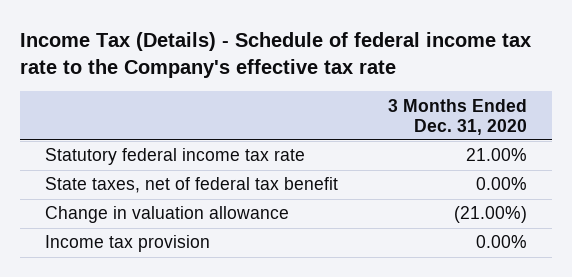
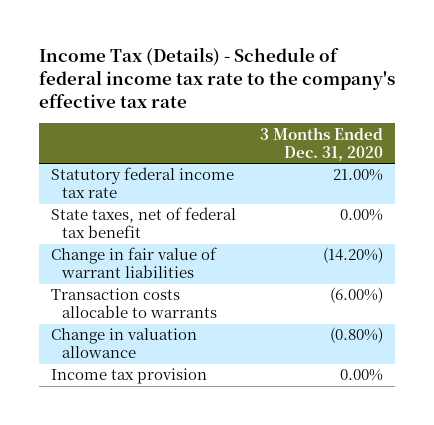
[19,31,531,78] Income Tax (Details) - Schedule of federal income tax rate to the Company's effective tax rate -> [38,47,395,109] Income Tax (Details) - Schedule of federal income tax rate to the company's effective tax rate
none -> [50,247,217,279] Change in fair value of warrant liabilities
none -> [50,288,218,319] Transaction costs allocable to warrants
[453,206,527,224] (21.00%) -> [330,327,384,344] (0.80%)

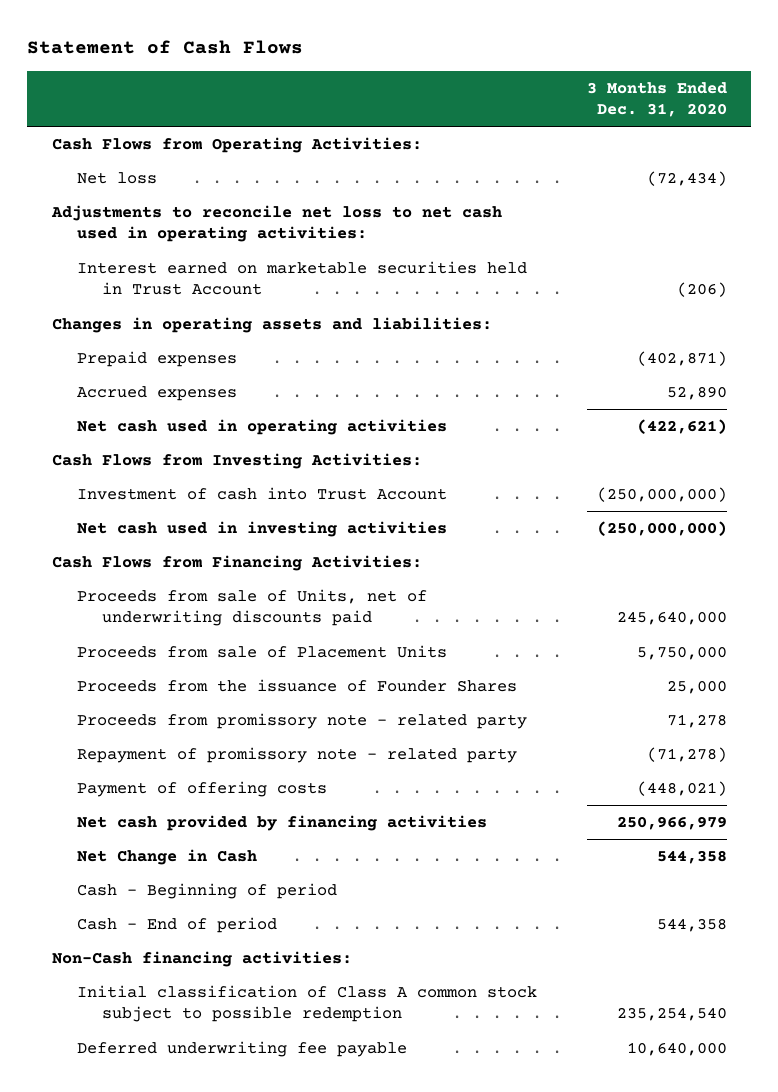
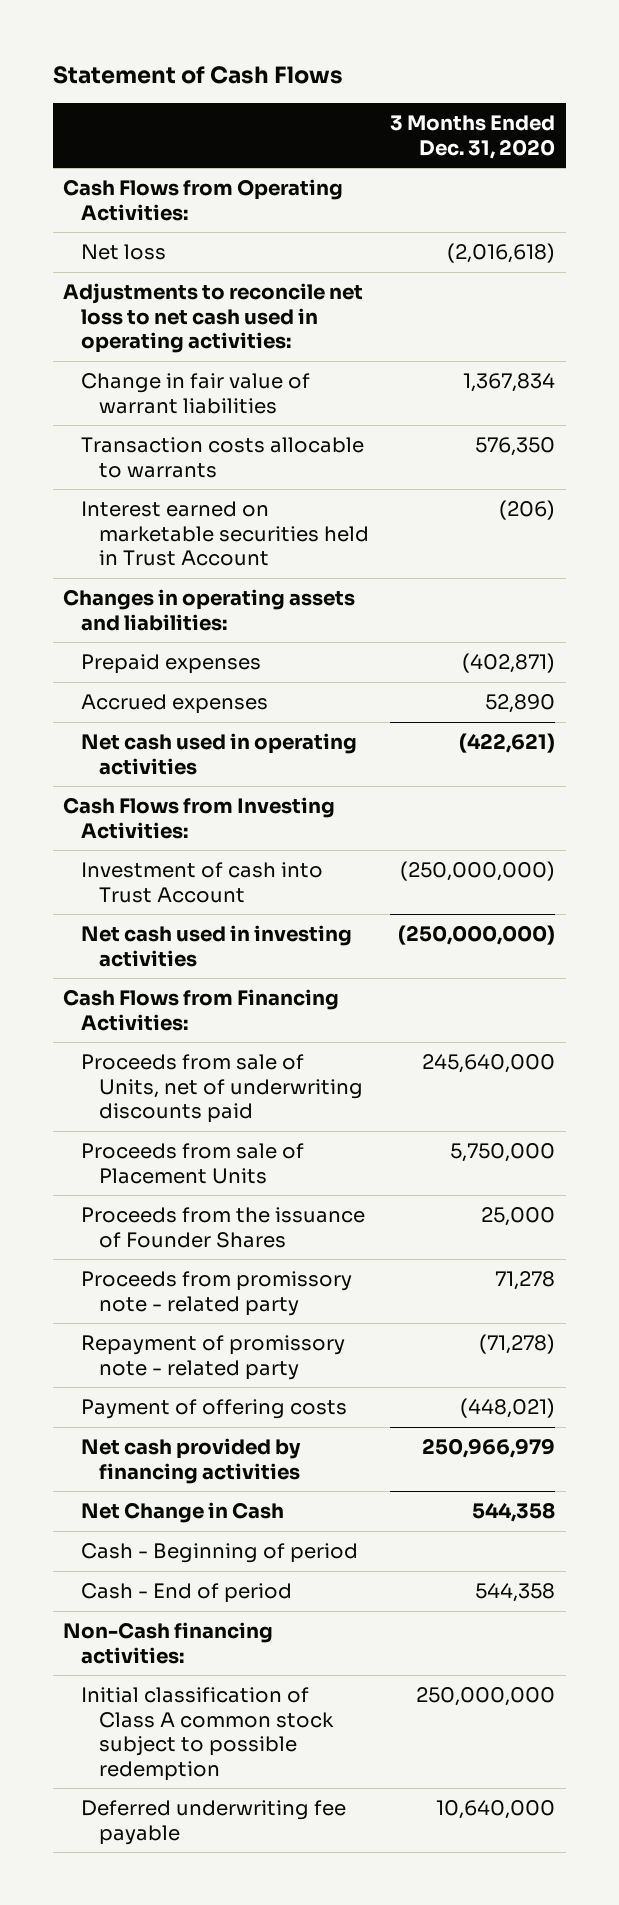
[646,171,727,187] (72,434) -> [447,243,556,264] (2,016,618)
none -> [81,373,311,414] Change in fair value of warrant liabilities
none -> [81,437,365,478] Transaction costs allocable to warrants
[616,1007,727,1022] 235,254,540 -> [416,1687,556,1707] 250,000,000

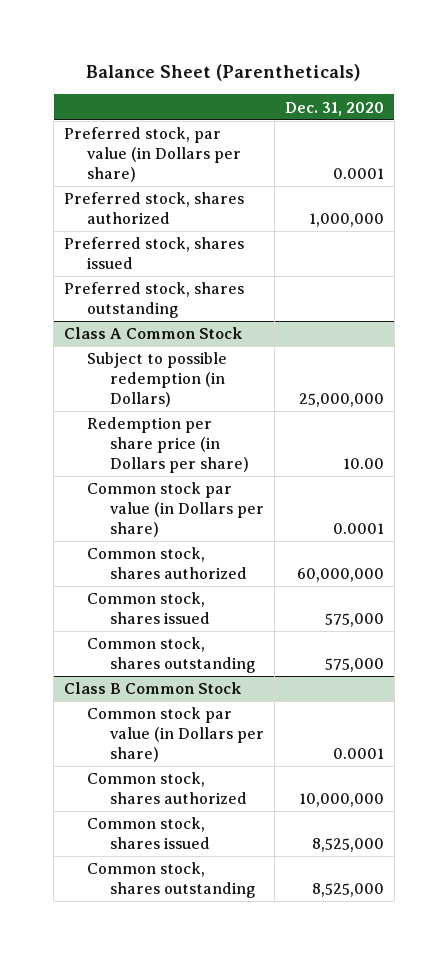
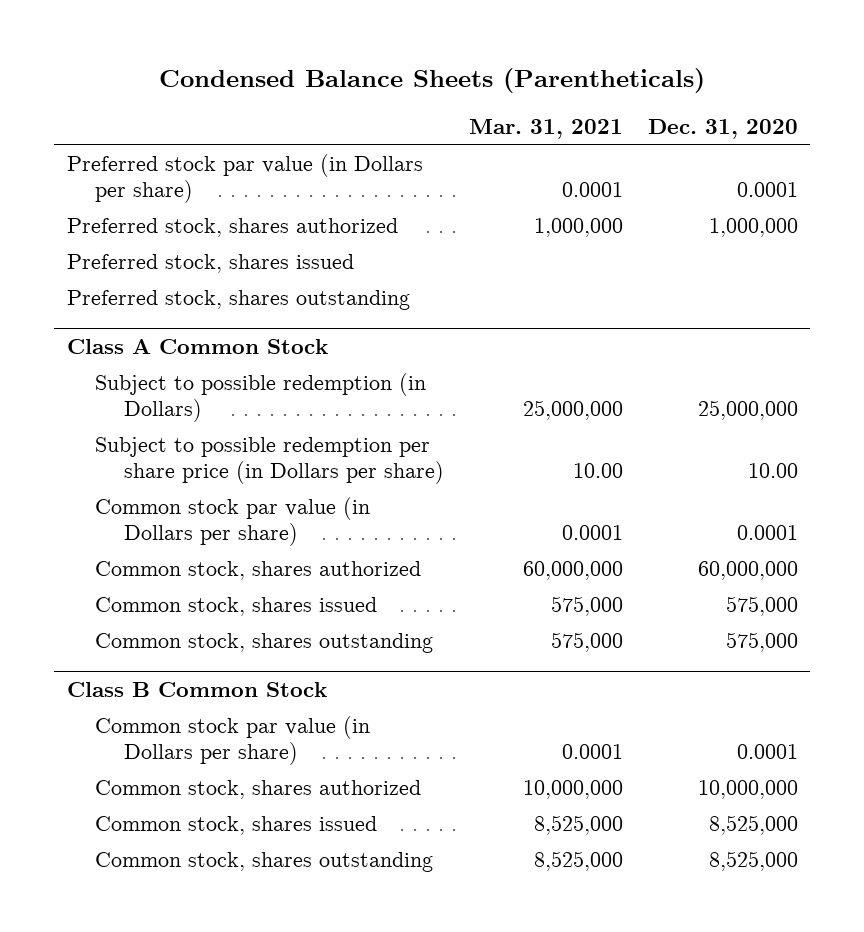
[85,64,361,82] Balance Sheet (Parentheticals) -> [159,68,706,94] Condensed Balance Sheets (Parentheticals)
none -> [468,119,623,140] Mar. 31, 2021
[63,127,242,182] Preferred stock, par value (in Dollars per share) -> [66,154,423,203] Preferred stock par value (in Dollars per share)
[87,417,250,473] Redemption per share price (in Dollars per share) -> [95,437,445,484] Subject to possible redemption per share price (in Dollars per share)

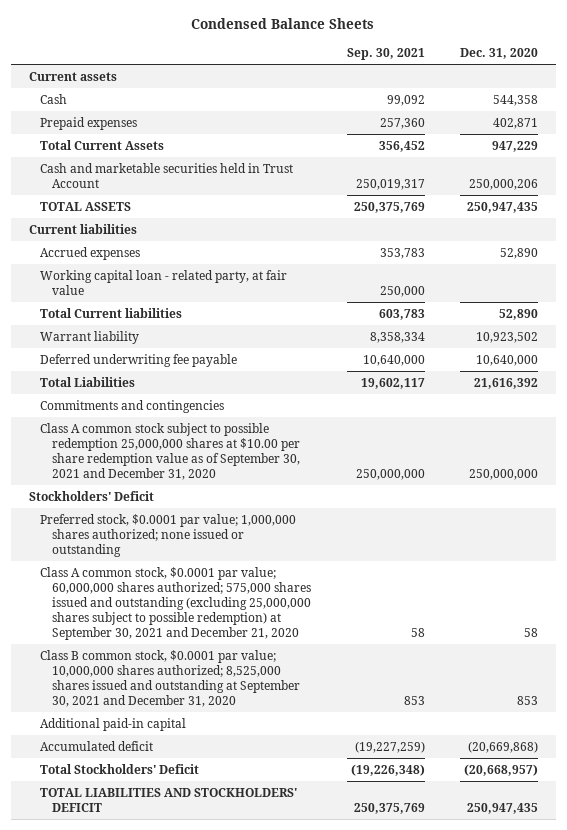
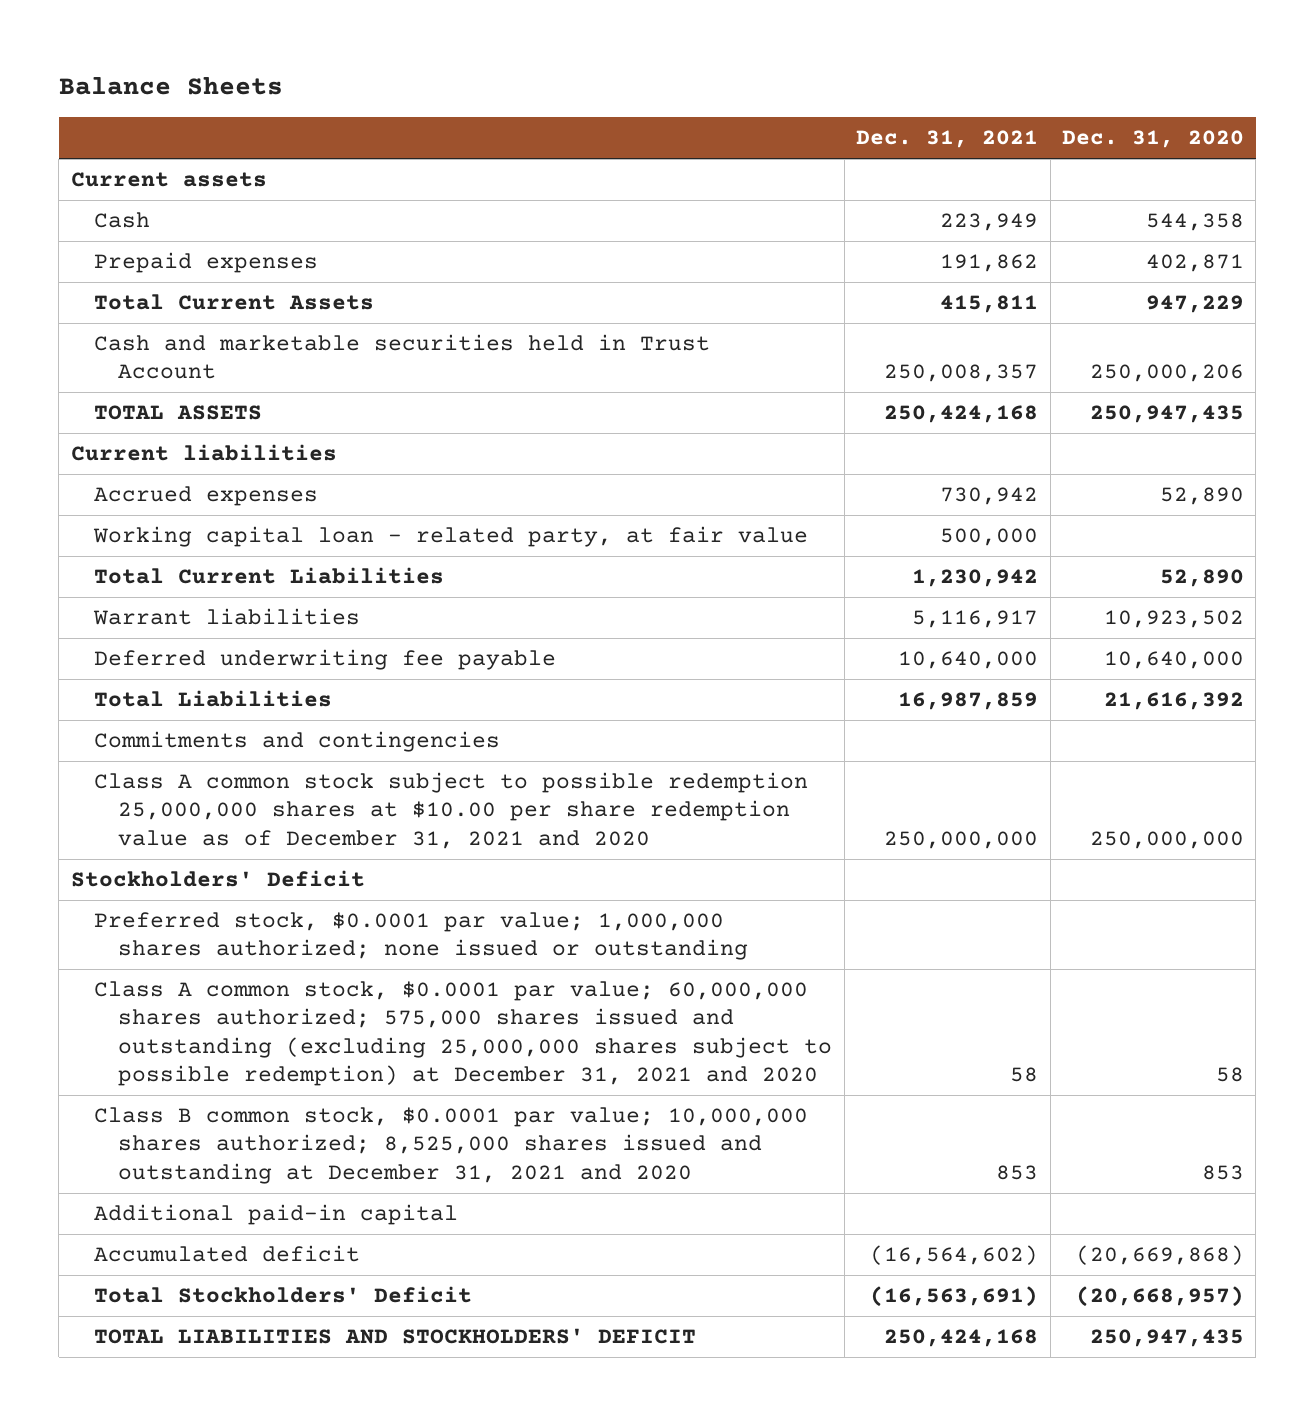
[191,18,375,30] Condensed Balance Sheets -> [58,77,283,96] Balance Sheets
[346,48,425,61] Sep. 30, 2021 -> none
none -> [856,130,1039,149] Dec. 31, 2021
[40,307,183,318] Total Current liabilities -> [94,567,445,585] Total Current Liabilities
[40,330,140,344] Warrant liability -> [93,608,361,626] Warrant liabilities
[40,422,301,480] Class A common stock subject to possible redemption 25,000,000 shares at $10.00 per share redemption value as of September 30, 2021 and December 31, 2020 -> [94,772,809,849] Class A common stock subject to possible redemption 25,000,000 shares at $10.00 per share redemption value as of December 31, 2021 and 2020
[40,566,312,640] Class A common stock, $0.0001 par value; 60,000,000 shares authorized; 575,000 shares issued and outstanding (excluding 25,000,000 shares subject to possible redemption) at September 30, 2021 and December 21, 2020 -> [94,981,833,1086] Class A common stock, $0.0001 par value; 60,000,000 shares authorized; 575,000 shares issued and outstanding (excluding 25,000,000 shares subject to possible redemption) at December 31, 2021 and 2020
[40,649,301,707] Class B common stock, $0.0001 par value; 10,000,000 shares authorized; 8,525,000 shares issued and outstanding at September 30, 2021 and December 31, 2020 -> [94,1107,809,1184] Class B common stock, $0.0001 par value; 10,000,000 shares authorized; 8,525,000 shares issued and outstanding at December 31, 2021 and 2020

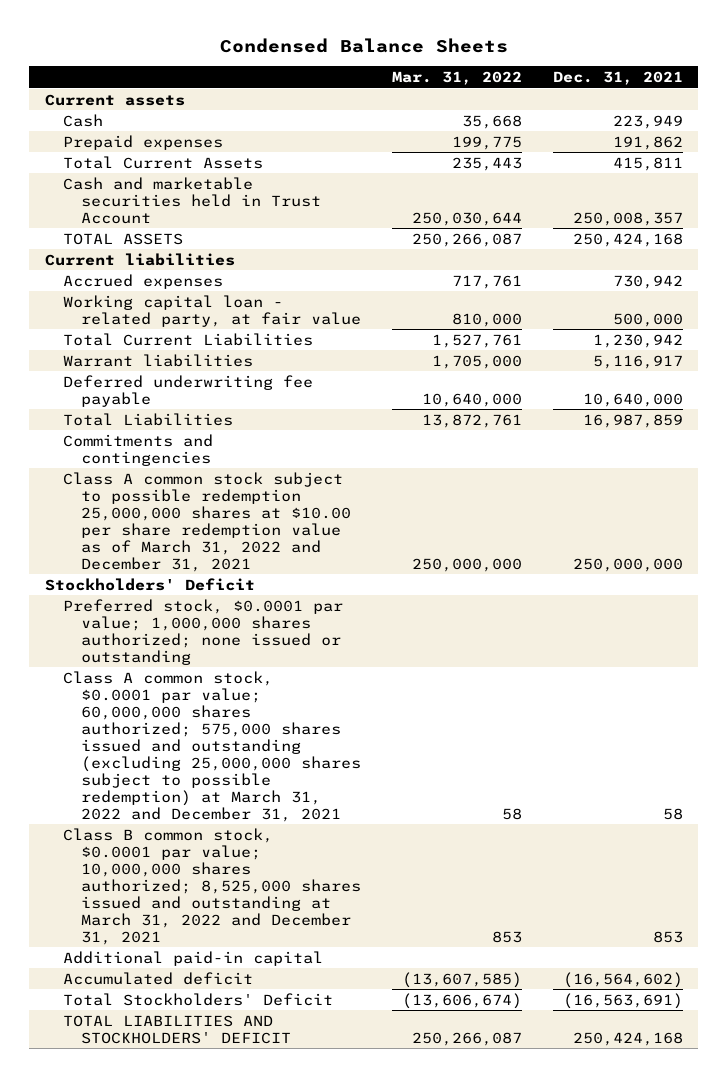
[58,77,283,96] Balance Sheets -> [219,37,508,53] Condensed Balance Sheets
[1061,130,1244,149] Dec. 31, 2020 -> none
none -> [391,71,522,86] Mar. 31, 2022
[94,772,809,849] Class A common stock subject to possible redemption 25,000,000 shares at $10.00 per share redemption value as of December 31, 2021 and 2020 -> [62,471,351,572] Class A common stock subject to possible redemption 25,000,000 shares at $10.00 per share redemption value as of March 31, 2022 and December 31, 2021
[94,981,833,1086] Class A common stock, $0.0001 par value; 60,000,000 shares authorized; 575,000 shares issued and outstanding (excluding 25,000,000 shares subject to possible redemption) at December 31, 2021 and 2020 -> [62,670,361,822] Class A common stock, $0.0001 par value; 60,000,000 shares authorized; 575,000 shares issued and outstanding (excluding 25,000,000 shares subject to possible redemption) at March 31, 2022 and December 31, 2021
[94,1107,809,1184] Class B common stock, $0.0001 par value; 10,000,000 shares authorized; 8,525,000 shares issued and outstanding at December 31, 2021 and 2020 -> [62,827,361,945] Class B common stock, $0.0001 par value; 10,000,000 shares authorized; 8,525,000 shares issued and outstanding at March 31, 2022 and December 31, 2021

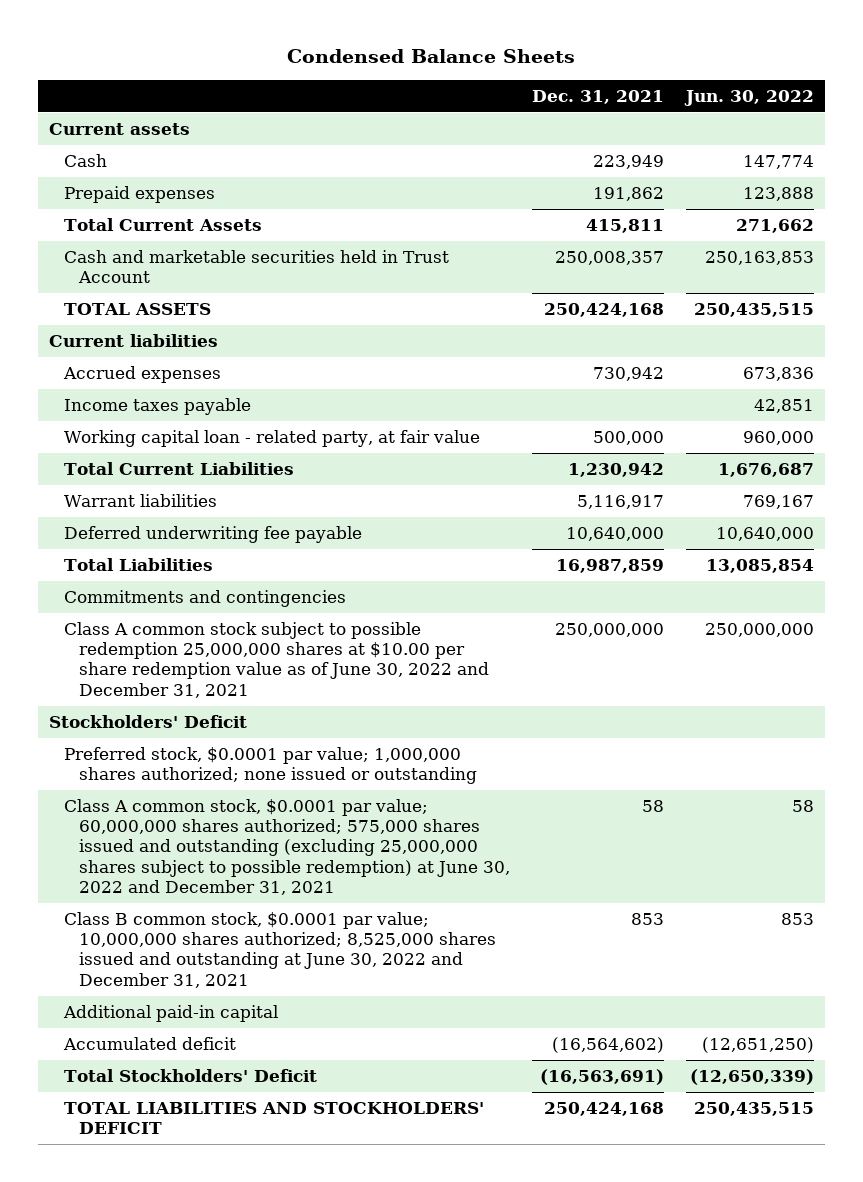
[391,71,522,86] Mar. 31, 2022 -> none
none -> [684,89,815,106] Jun. 30, 2022
none -> [63,398,251,416] Income taxes payable
[62,471,351,572] Class A common stock subject to possible redemption 25,000,000 shares at $10.00 per share redemption value as of March 31, 2022 and December 31, 2021 -> [63,622,490,698] Class A common stock subject to possible redemption 25,000,000 shares at $10.00 per share redemption value as of June 30, 2022 and December 31, 2021
[62,670,361,822] Class A common stock, $0.0001 par value; 60,000,000 shares authorized; 575,000 shares issued and outstanding (excluding 25,000,000 shares subject to possible redemption) at March 31, 2022 and December 31, 2021 -> [63,799,511,895] Class A common stock, $0.0001 par value; 60,000,000 shares authorized; 575,000 shares issued and outstanding (excluding 25,000,000 shares subject to possible redemption) at June 30, 2022 and December 31, 2021
[62,827,361,945] Class B common stock, $0.0001 par value; 10,000,000 shares authorized; 8,525,000 shares issued and outstanding at March 31, 2022 and December 31, 2021 -> [63,912,497,988] Class B common stock, $0.0001 par value; 10,000,000 shares authorized; 8,525,000 shares issued and outstanding at June 30, 2022 and December 31, 2021

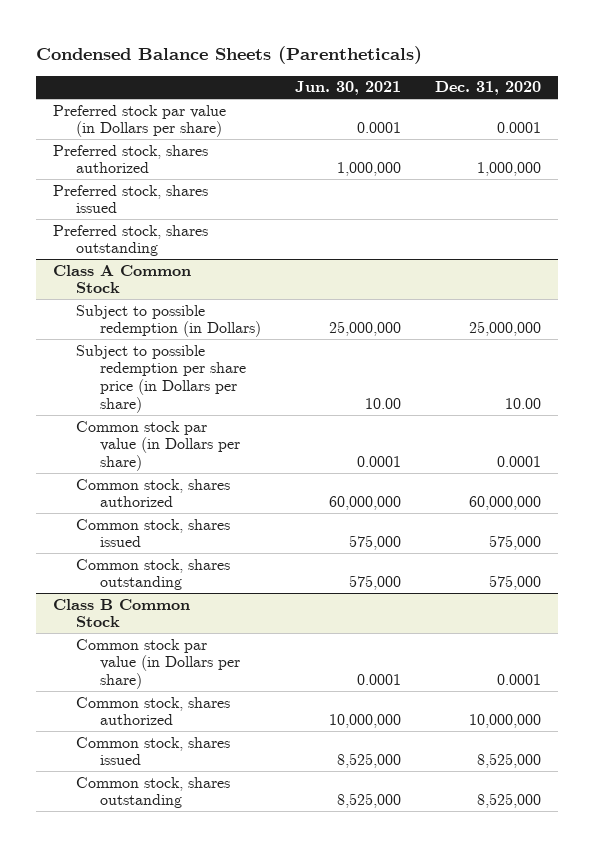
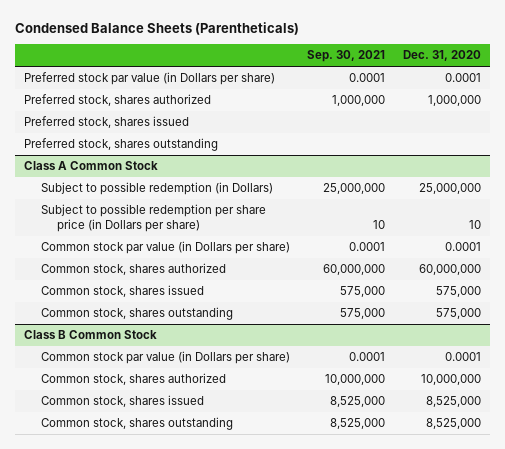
[294,81,401,96] Jun. 30, 2021 -> none
none -> [307,50,386,63] Sep. 30, 2021
[504,397,541,409] 10.00 -> [469,219,482,229] 10

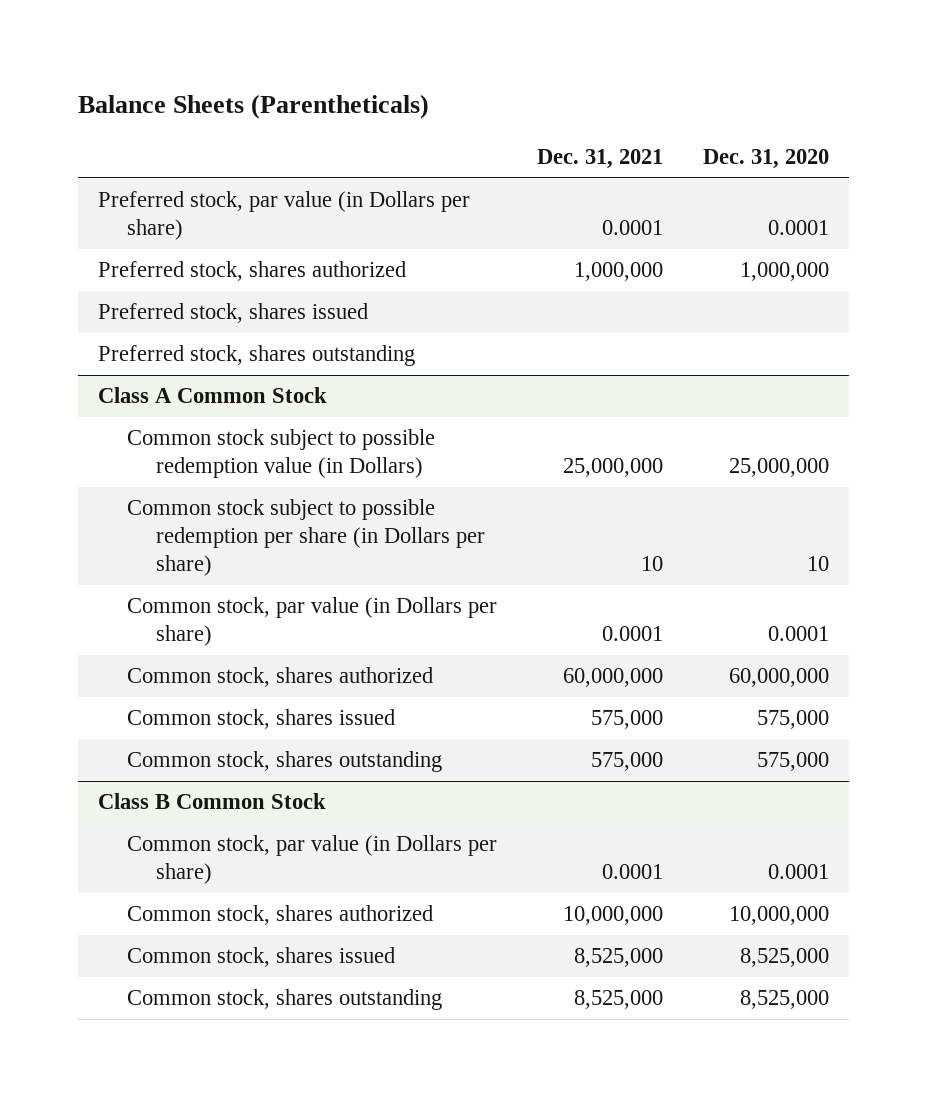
[15,21,300,35] Condensed Balance Sheets (Parentheticals) -> [77,93,429,119] Balance Sheets (Parentheticals)
[307,50,386,63] Sep. 30, 2021 -> none
none -> [536,148,663,169] Dec. 31, 2021
[24,72,276,86] Preferred stock par value (in Dollars per share) -> [97,191,470,241] Preferred stock, par value (in Dollars per share)
[40,182,273,196] Subject to possible redemption (in Dollars) -> [126,429,435,479] Common stock subject to possible redemption value (in Dollars)
[40,204,266,232] Subject to possible redemption per share price (in Dollars per share) -> [126,499,485,577] Common stock subject to possible redemption per share (in Dollars per share)
[40,241,290,255] Common stock par value (in Dollars per share) -> [126,597,497,647] Common stock, par value (in Dollars per share)
[40,351,290,365] Common stock par value (in Dollars per share) -> [126,835,497,885] Common stock, par value (in Dollars per share)

